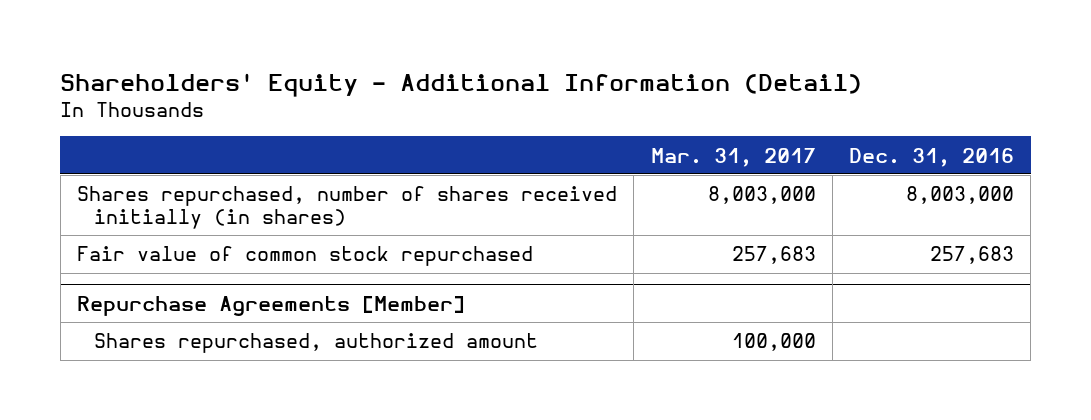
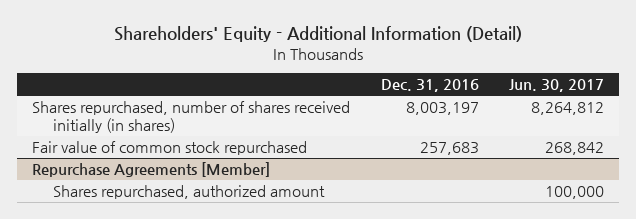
[650,147,816,167] Mar. 31, 2017 -> none
none -> [508,79,604,93] Jun. 30, 2017
[906,186,1015,205] 8,003,000 -> [405,102,479,116] 8,003,197

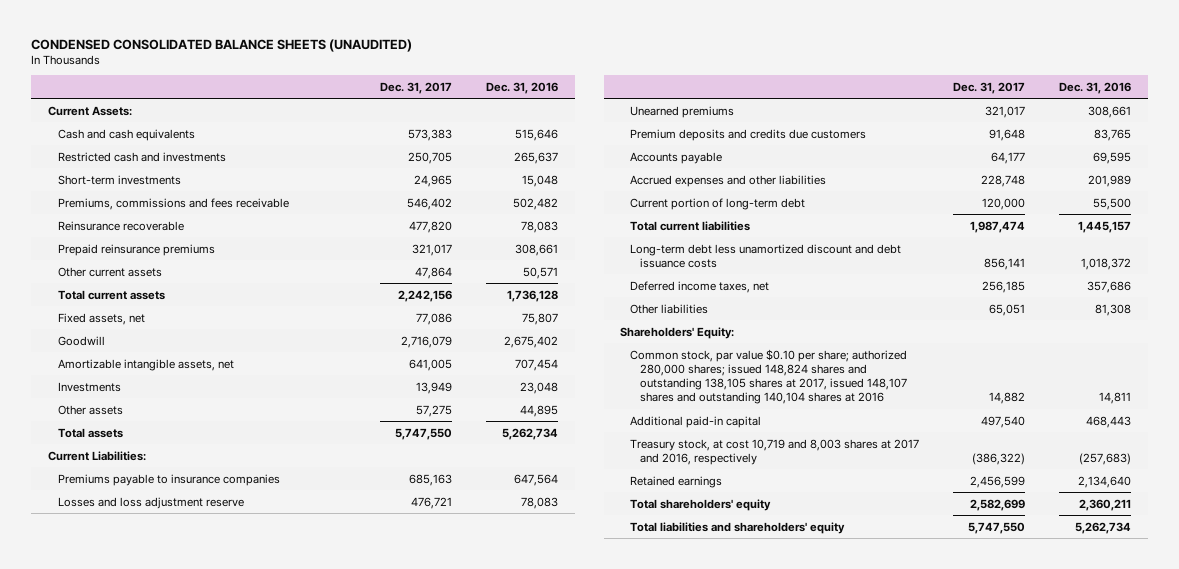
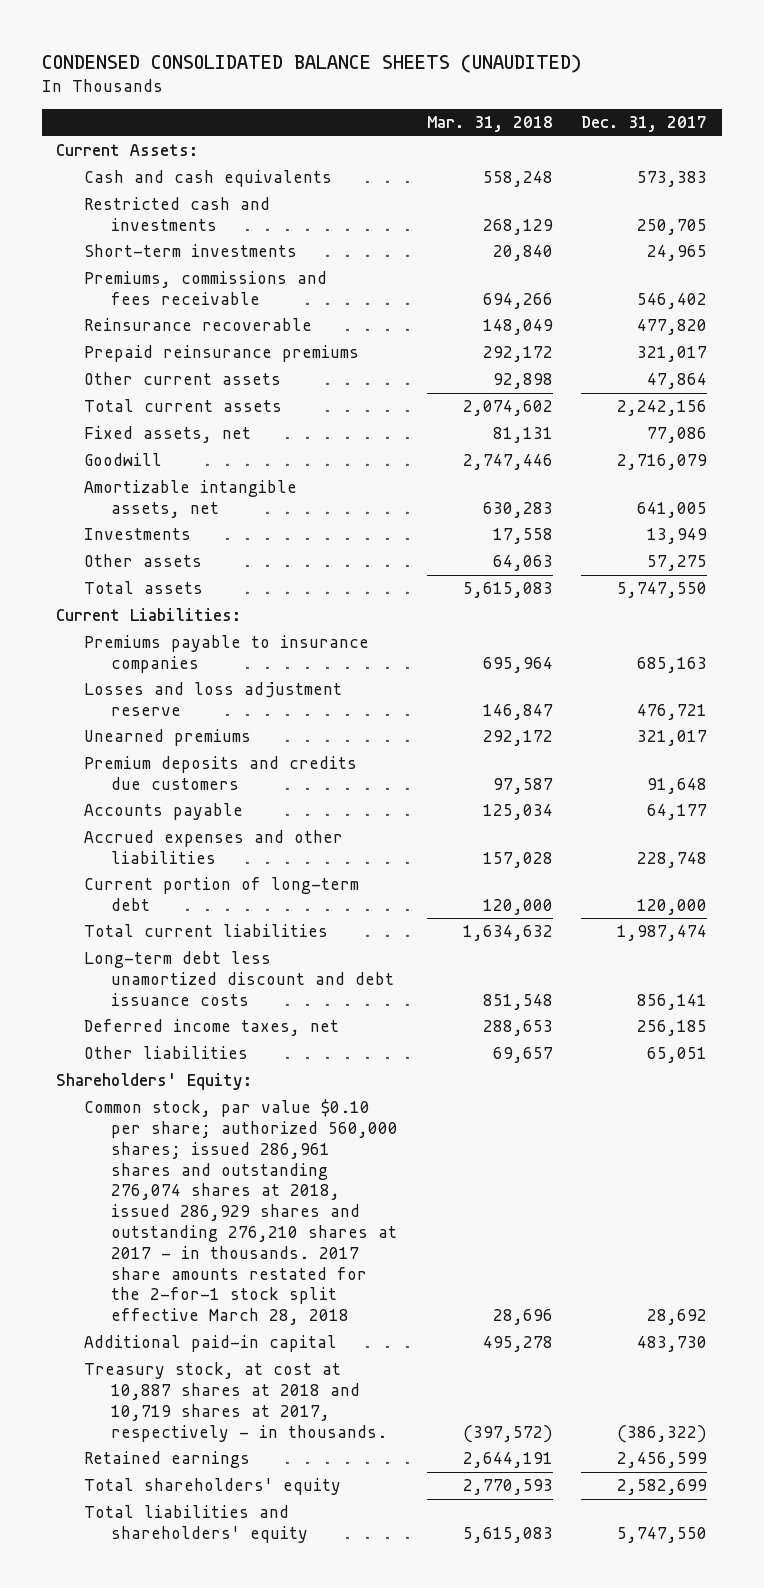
[486,81,559,94] Dec. 31, 2016 -> none
none -> [426,116,553,133] Mar. 31, 2018
[630,348,908,405] Common stock, par value $0.10 per share; authorized 280,000 shares; issued 148,824 shares and outstanding 138,105 shares at 2017, issued 148,107 shares and outstanding 140,104 shares at 2016 -> [83,1099,399,1326] Common stock, par value $0.10 per share; authorized 560,000 shares; issued 286,961 shares and outstanding 276,074 shares at 2018, issued 286,929 shares and outstanding 276,210 shares at 2017 - in thousands. 2017 share amounts restated for the 2-for-1 stock split effective March 28, 2018
[988,392,1025,405] 14,882 -> [647,1309,708,1326] 28,692
[980,415,1025,428] 497,540 -> [637,1336,708,1353] 483,730
[630,438,920,465] Treasury stock, at cost 10,719 and 8,003 shares at 2017 and 2016, respectively -> [83,1362,388,1442] Treasury stock, at cost at 10,887 shares at 2018 and 10,719 shares at 2017, respectively - in thousands.

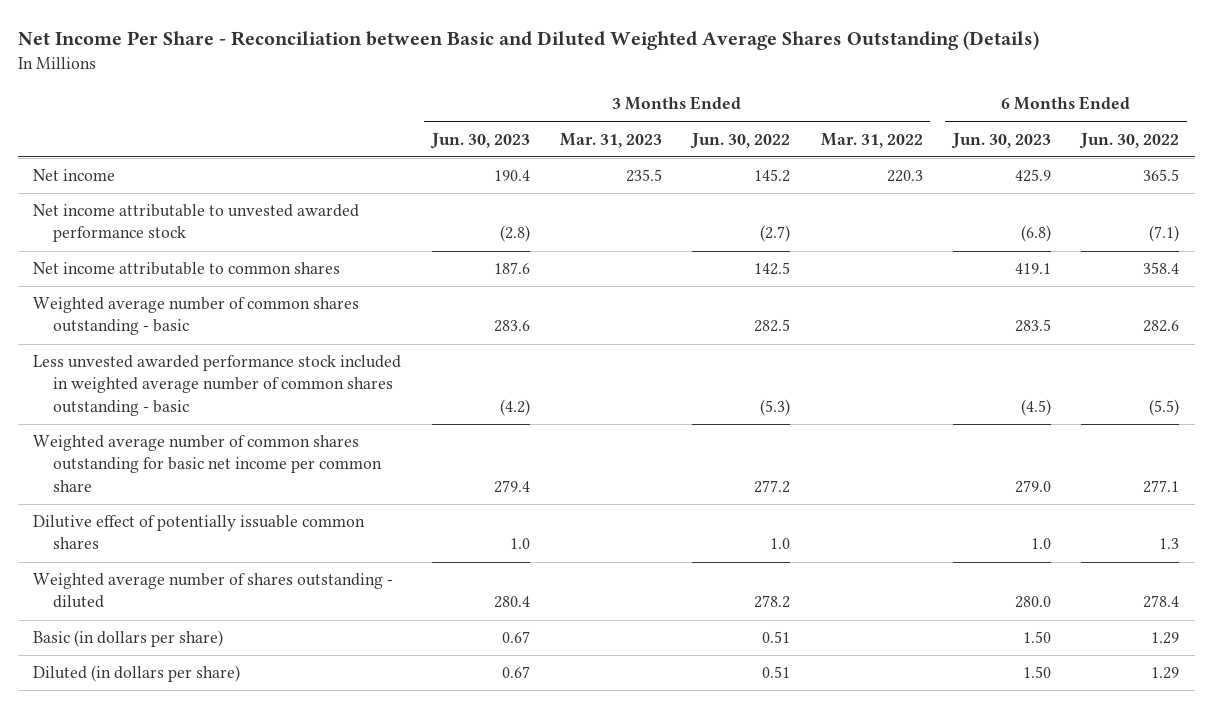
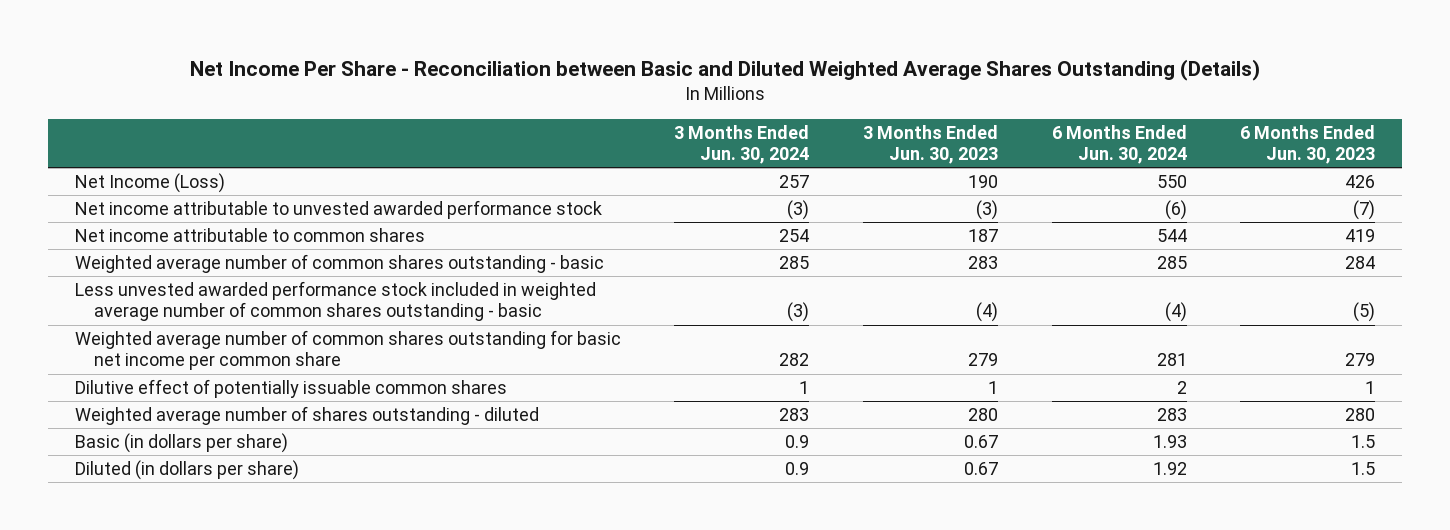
[559,132,662,148] Mar. 31, 2023 -> none
[690,132,791,149] Jun. 30, 2022 -> none
[820,132,923,148] Mar. 31, 2022 -> none
[1079,132,1180,149] Jun. 30, 2022 -> none
none -> [674,124,810,164] 3 Months Ended Jun. 30, 2024
none -> [1051,124,1187,164] 6 Months Ended Jun. 30, 2024
[33,169,116,182] Net income -> [74,173,225,194] Net Income (Loss)
[493,170,530,182] 190.4 -> [968,175,999,189] 190
[1015,169,1052,183] 425.9 -> [1345,175,1376,189] 426
[499,225,530,243] (2.8) -> [976,200,999,221] (3)
[1021,225,1052,243] (6.8) -> [1353,200,1376,221] (7)
[493,262,530,275] 187.6 -> [968,229,999,243] 187
[1015,263,1052,275] 419.1 -> [1345,229,1376,243] 419
[493,320,530,333] 283.6 -> [968,256,999,270] 283
[1015,319,1052,333] 283.5 -> [1345,256,1376,270] 284
[499,398,530,416] (4.2) -> [976,302,999,323] (4)
[1021,398,1052,416] (4.5) -> [1353,302,1376,323] (5)
[493,479,530,493] 279.4 -> [968,353,999,367] 279
[1015,479,1052,493] 279.0 -> [1345,353,1376,367] 279
[509,538,530,550] 1.0 -> [988,381,999,395] 1
[1031,538,1052,550] 1.0 -> [1365,381,1376,395] 1
[493,596,530,609] 280.4 -> [968,408,999,422] 280
[1015,596,1052,609] 280.0 -> [1345,408,1376,422] 280
[1023,631,1052,644] 1.50 -> [1351,435,1376,449] 1.5
[1023,666,1052,679] 1.50 -> [1351,462,1376,476] 1.5

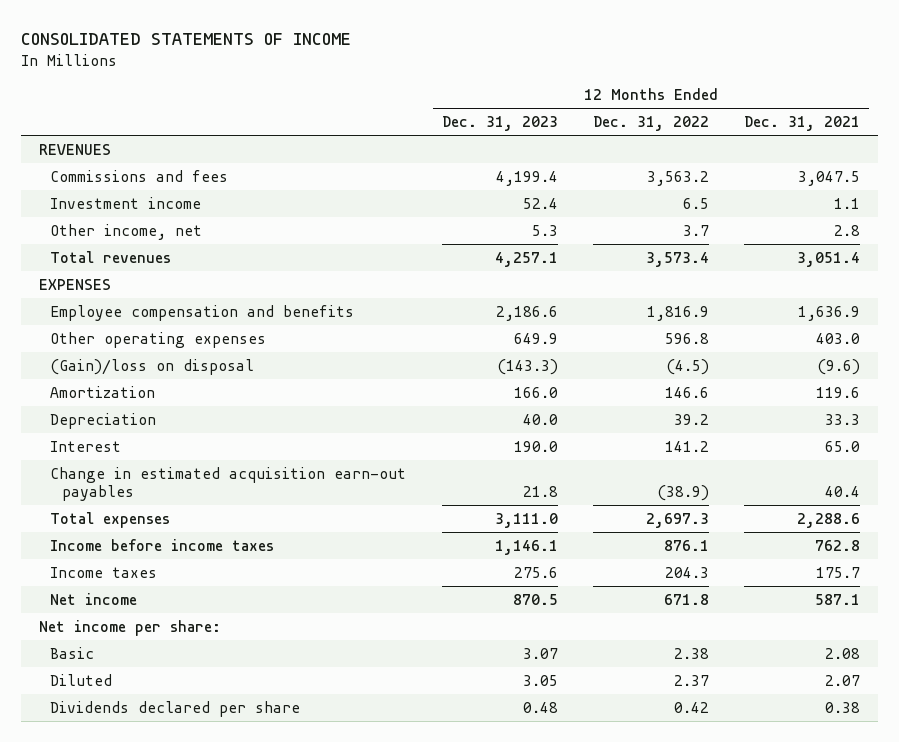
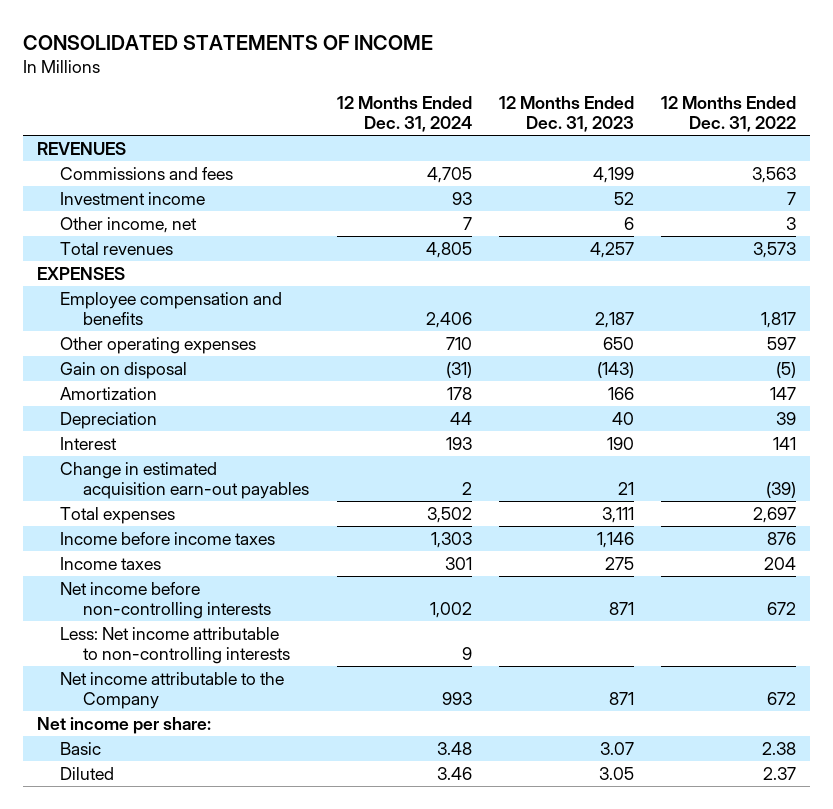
[744,115,861,131] Dec. 31, 2021 -> none
none -> [336,96,472,133] 12 Months Ended Dec. 31, 2024
[495,170,558,186] 4,199.4 -> [593,166,635,183] 4,199
[646,170,709,186] 3,563.2 -> [752,166,797,183] 3,563
[522,197,558,209] 52.4 -> [614,191,635,205] 52
[682,197,709,209] 6.5 -> [787,191,797,205] 7
[531,224,558,236] 5.3 -> [624,216,635,230] 6
[682,224,709,236] 3.7 -> [786,216,797,230] 3
[494,251,558,267] 4,257.1 -> [590,241,635,258] 4,257
[645,251,709,267] 3,573.4 -> [753,241,797,258] 3,573
[495,305,558,321] 2,186.6 -> [595,311,635,328] 2,187
[646,305,709,321] 1,816.9 -> [761,311,797,328] 1,817
[513,332,558,344] 649.9 -> [603,336,635,350] 650
[664,332,709,344] 596.8 -> [767,336,797,350] 597
[50,358,255,375] (Gain)/loss on disposal -> [60,361,188,379] Gain on disposal
[496,358,558,375] (143.3) -> [597,361,635,378] (143)
[665,358,709,375] (4.5) -> [776,361,797,378] (5)
[513,386,558,398] 166.0 -> [608,386,635,400] 166
[664,386,709,398] 146.6 -> [770,386,797,400] 147
[522,413,558,425] 40.0 -> [612,411,635,425] 40
[673,413,709,425] 39.2 -> [776,411,797,425] 39
[513,440,558,452] 190.0 -> [607,436,635,450] 190
[664,440,709,452] 141.2 -> [773,436,797,450] 141
[522,486,558,498] 21.8 -> [618,481,635,495] 21
[656,485,709,502] (38.9) -> [766,481,797,498] (39)
[494,512,558,528] 3,111.0 -> [602,506,635,523] 3,111
[645,512,709,528] 2,697.3 -> [753,506,797,523] 2,697
[494,539,558,555] 1,146.1 -> [597,531,635,548] 1,146
[663,539,709,551] 876.1 -> [767,531,797,545] 876
[513,566,558,578] 275.6 -> [605,556,635,570] 275
[664,566,709,578] 204.3 -> [764,556,797,570] 204
none -> [60,581,272,619] Net income before non-controlling interests
none -> [60,626,291,664] Less: Net income attributable to non-controlling interests
[50,592,138,605] Net income -> [60,671,285,709] Net income attributable to the Company
[512,593,558,605] 870.5 -> [609,691,635,705] 871
[663,593,709,605] 671.8 -> [767,691,797,705] 672
[50,700,301,717] Dividends declared per share -> none

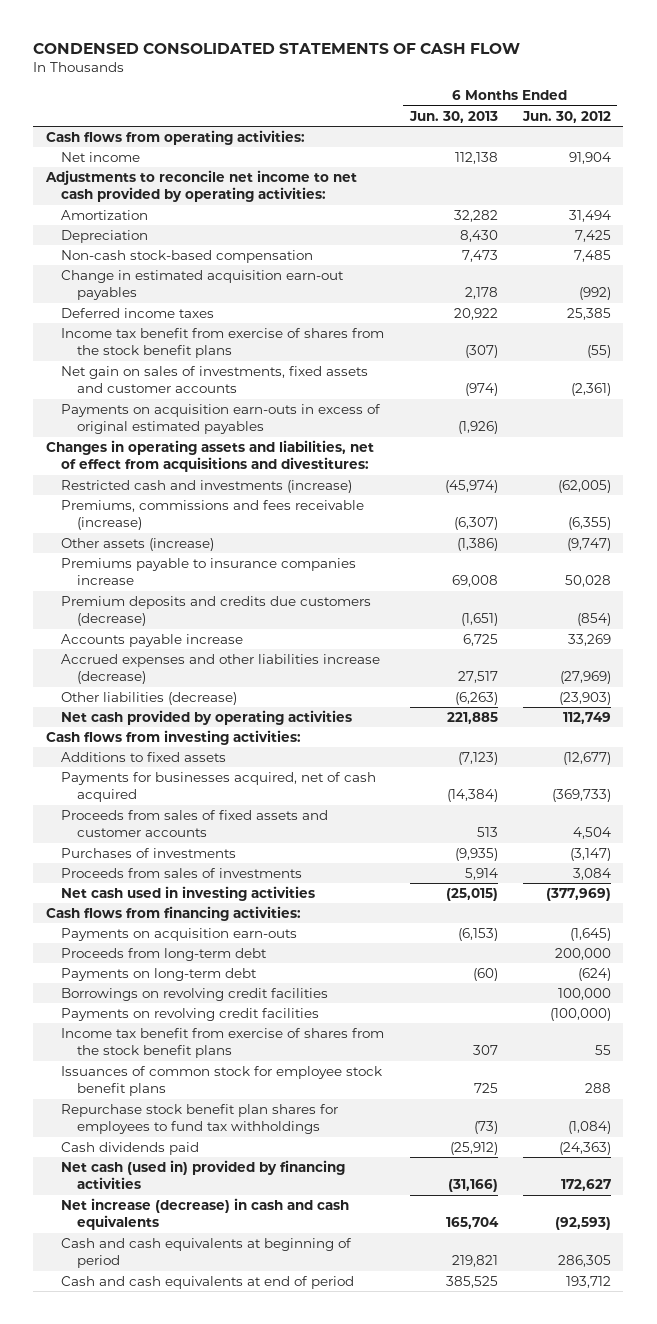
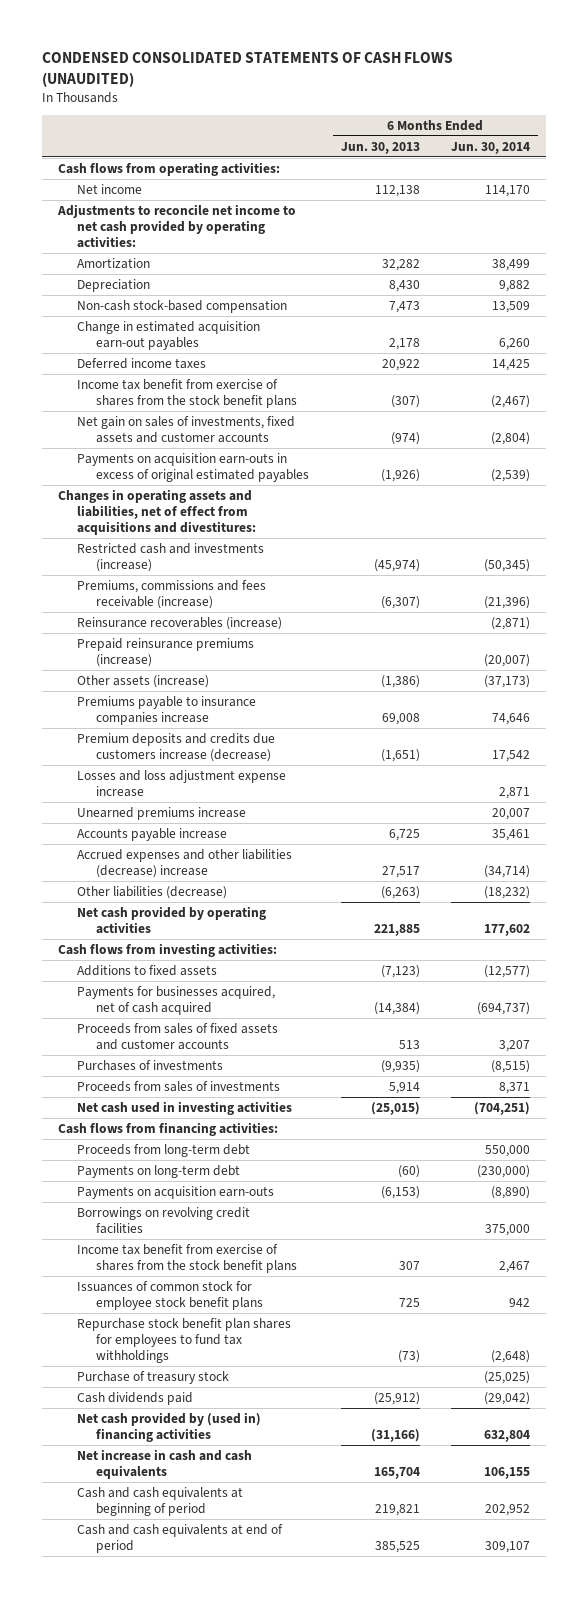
[33,43,521,55] CONDENSED CONSOLIDATED STATEMENTS OF CASH FLOW -> [42,52,454,87] CONDENSED CONSOLIDATED STATEMENTS OF CASH FLOWS (UNAUDITED)
[521,110,611,123] Jun. 30, 2012 -> none
none -> [451,141,531,154] Jun. 30, 2014
none -> [77,616,283,630] Reinsurance recoverables (increase)
none -> [77,637,255,667] Prepaid reinsurance premiums (increase)
[61,595,372,627] Premium deposits and credits due customers (decrease) -> [77,732,276,762] Premium deposits and credits due customers increase (decrease)
none -> [77,769,287,797] Losses and loss adjustment expense increase
none -> [77,806,247,820] Unearned premiums increase
[61,653,381,685] Accrued expenses and other liabilities increase (decrease) -> [77,848,293,878] Accrued expenses and other liabilities (decrease) increase
[61,927,298,941] Payments on acquisition earn-outs -> [77,1185,275,1199] Payments on acquisition earn-outs
[61,1007,320,1021] Payments on revolving credit facilities -> none
none -> [77,1370,230,1384] Purchase of treasury stock
[61,1159,346,1190] Net cash (used in) provided by financing activities -> [77,1411,262,1442] Net cash provided by (used in) financing activities
[61,1197,350,1231] Net increase (decrease) in cash and cash equivalents -> [77,1448,253,1479] Net increase in cash and cash equivalents

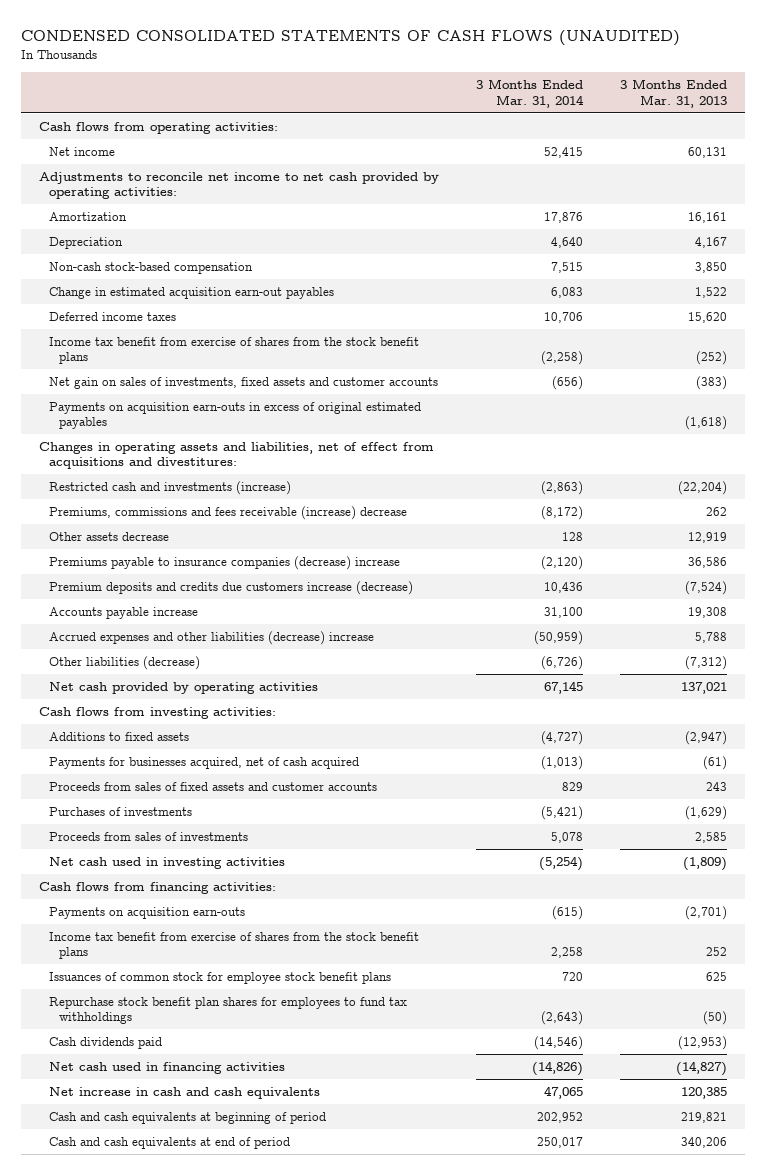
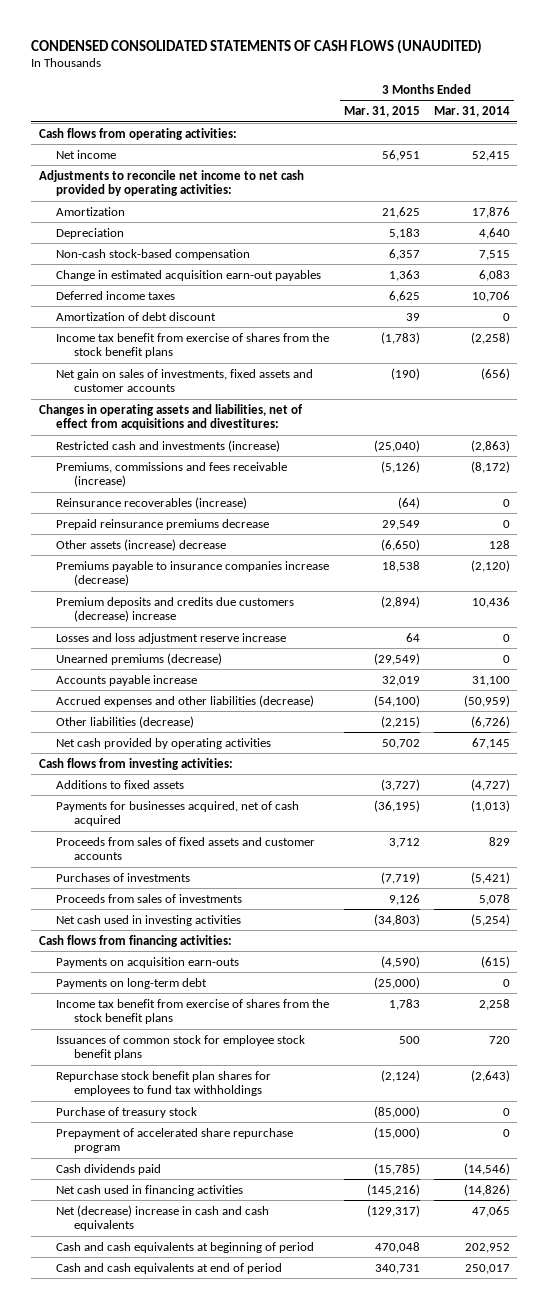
[619,79,727,108] 3 Months Ended Mar. 31, 2013 -> none
none -> [343,106,420,118] Mar. 31, 2015
none -> [56,311,217,321] Amortization of debt discount
[48,402,421,430] Payments on acquisition earn-outs in excess of original estimated payables -> none
[48,506,407,521] Premiums, commissions and fees receivable (increase) decrease -> [56,461,288,488] Premiums, commissions and fees receivable (increase)
none -> [56,496,248,509] Reinsurance recoverables (increase)
none -> [56,518,270,530] Prepaid reinsurance premiums decrease
[48,532,169,542] Other assets decrease -> [56,538,227,551] Other assets (increase) decrease
[48,556,400,571] Premiums payable to insurance companies (decrease) increase -> [56,560,330,587] Premiums payable to insurance companies increase (decrease)
[48,581,413,596] Premium deposits and credits due customers increase (decrease) -> [56,596,295,623] Premium deposits and credits due customers (decrease) increase
none -> [56,632,287,644] Losses and loss adjustment reserve increase
none -> [56,652,223,665] Unearned premiums (decrease)
[48,631,374,646] Accrued expenses and other liabilities (decrease) increase -> [56,694,315,707] Accrued expenses and other liabilities (decrease)
none -> [56,977,208,989] Payments on long-term debt
none -> [56,1106,198,1118] Purchase of treasury stock
none -> [56,1127,294,1154] Prepayment of accelerated share repurchase program
[48,1087,320,1100] Net increase in cash and cash equivalents -> [56,1204,270,1232] Net (decrease) increase in cash and cash equivalents

